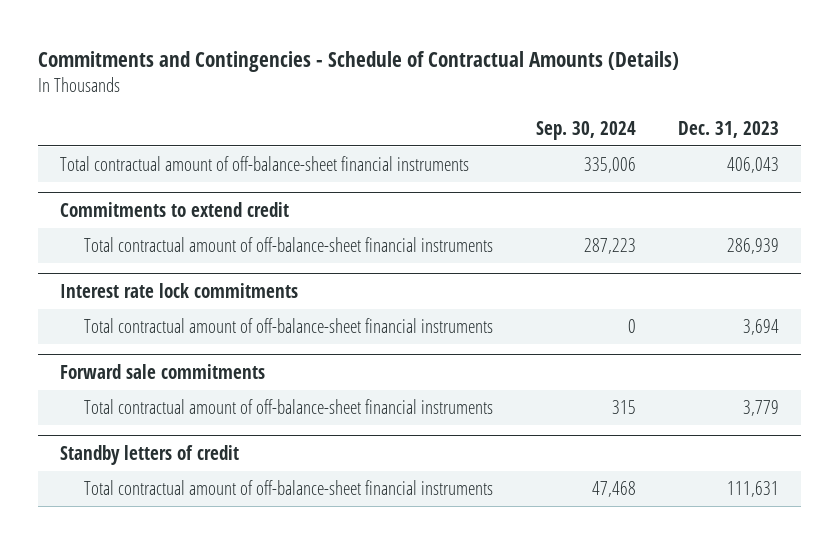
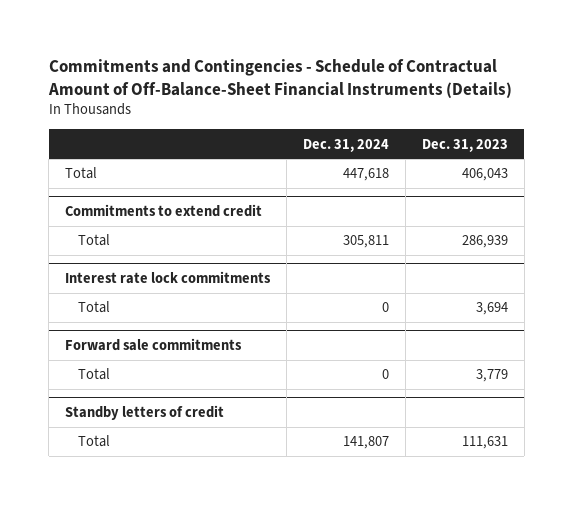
[38,50,680,72] Commitments and Contingencies - Schedule of Contractual Amounts (Details) -> [47,58,512,98] Commitments and Contingencies - Schedule of Contractual Amount of Off-Balance-Sheet Financial Instruments (Details)
[535,120,636,140] Sep. 30, 2024 -> none
none -> [302,138,389,152] Dec. 31, 2024
[59,156,469,172] Total contractual amount of off-balance-sheet financial instruments -> [65,167,98,180] Total
[83,237,493,253] Total contractual amount of off-balance-sheet financial instruments -> [77,234,110,247] Total
[83,318,493,334] Total contractual amount of off-balance-sheet financial instruments -> [77,301,110,314] Total
[83,399,493,415] Total contractual amount of off-balance-sheet financial instruments -> [77,368,110,381] Total
[83,480,493,496] Total contractual amount of off-balance-sheet financial instruments -> [77,435,110,448] Total

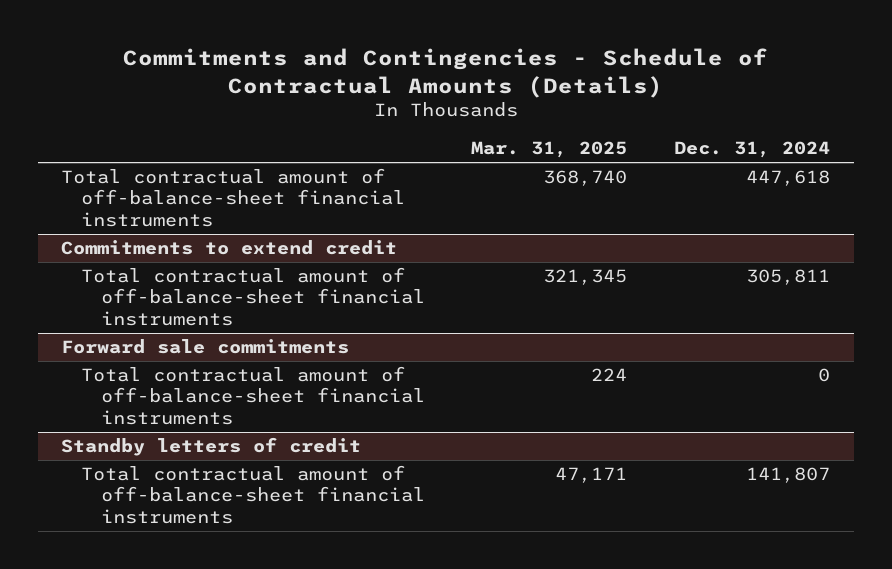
[47,58,512,98] Commitments and Contingencies - Schedule of Contractual Amount of Off-Balance-Sheet Financial Instruments (Details) -> [122,48,768,98] Commitments and Contingencies - Schedule of Contractual Amounts (Details)
[421,138,508,152] Dec. 31, 2023 -> none
none -> [471,141,628,159] Mar. 31, 2025
[65,167,98,180] Total -> [61,168,405,227] Total contractual amount of off-balance-sheet financial instruments
[65,271,272,285] Interest rate lock commitments -> none
[77,301,110,314] Total -> none
[77,234,110,247] Total -> [80,267,425,326] Total contractual amount of off-balance-sheet financial instruments
[77,368,110,381] Total -> [80,366,425,425] Total contractual amount of off-balance-sheet financial instruments
[77,435,110,448] Total -> [80,465,425,524] Total contractual amount of off-balance-sheet financial instruments

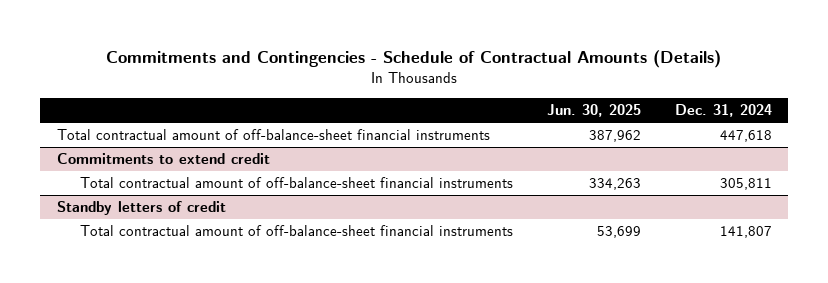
[471,141,628,159] Mar. 31, 2025 -> none
none -> [546,104,641,118] Jun. 30, 2025
[61,339,350,355] Forward sale commitments -> none
[80,366,425,425] Total contractual amount of off-balance-sheet financial instruments -> none

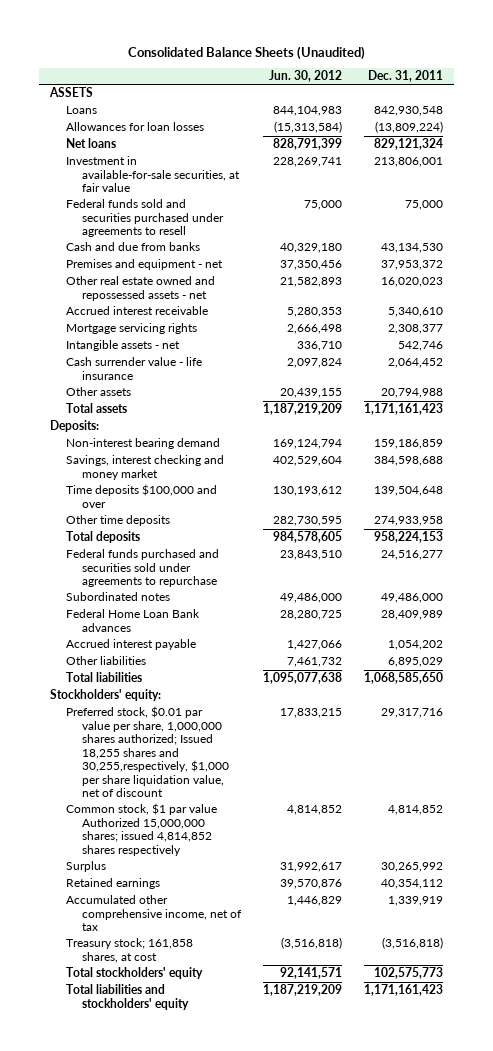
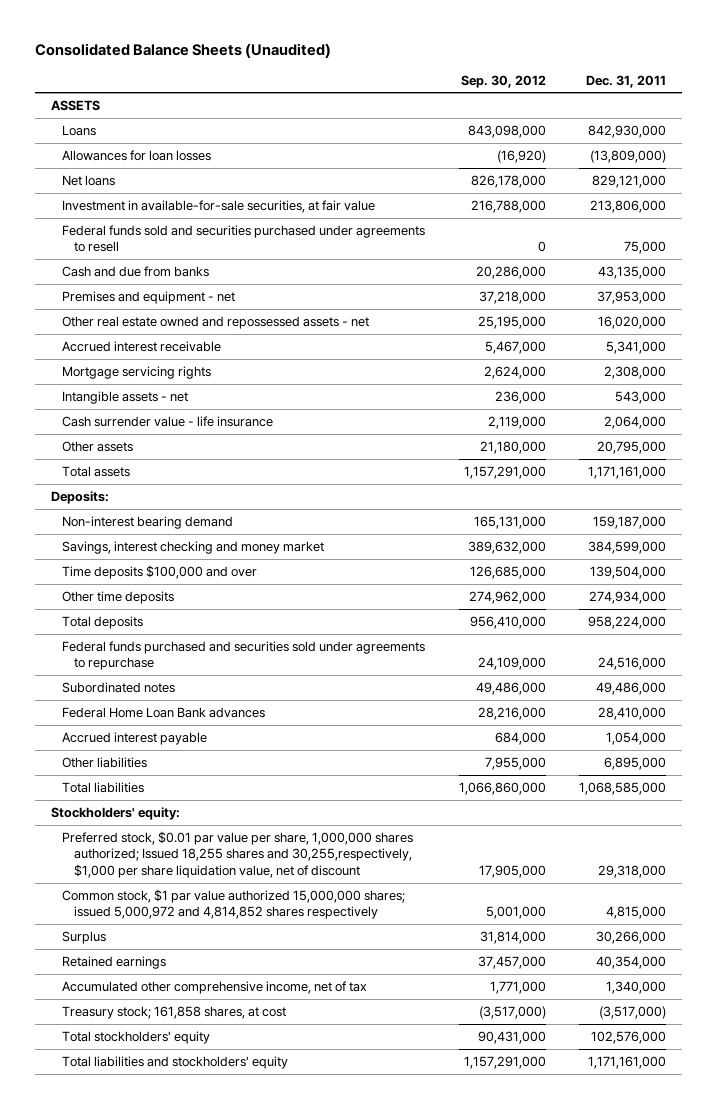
[269,70,343,83] Jun. 30, 2012 -> none
none -> [460,74,546,88] Sep. 30, 2012
[374,106,444,117] 842,930,548 -> [587,125,666,139] 842,930,000
[375,121,444,134] (13,809,224) -> [589,150,666,164] (13,809,000)
[374,138,444,151] 829,121,324 -> [591,175,666,189] 829,121,000
[374,157,444,168] 213,806,001 -> [589,200,666,214] 213,806,000
[381,243,444,254] 43,134,530 -> [597,266,666,280] 43,135,000
[381,260,444,271] 37,953,372 -> [596,291,666,305] 37,953,000
[381,277,444,288] 16,020,023 -> [597,316,666,330] 16,020,000
[388,307,444,318] 5,340,610 -> [605,341,666,355] 5,341,000
[388,324,444,335] 2,308,377 -> [603,366,666,380] 2,308,000
[398,341,444,352] 542,746 -> [614,391,666,405] 543,000
[388,358,444,369] 2,064,452 -> [603,416,666,430] 2,064,000
[381,388,444,399] 20,794,988 -> [596,441,666,455] 20,795,000
[364,403,444,416] 1,171,161,423 -> [587,466,666,480] 1,171,161,000
[374,439,444,450] 159,186,859 -> [592,516,666,530] 159,187,000
[374,456,444,467] 384,598,688 -> [587,541,666,555] 384,599,000
[374,486,444,497] 139,504,648 -> [589,566,666,580] 139,504,000
[374,516,444,527] 274,933,958 -> [588,591,666,605] 274,934,000
[374,531,444,544] 958,224,153 -> [587,616,666,630] 958,224,000
[381,550,444,561] 24,516,277 -> [597,657,666,671] 24,516,000
[381,610,444,621] 28,409,989 -> [597,707,666,721] 28,410,000
[388,640,444,651] 1,054,202 -> [605,732,666,746] 1,054,000
[388,657,444,668] 6,895,029 -> [603,757,666,771] 6,895,000
[364,672,444,685] 1,068,585,650 -> [578,782,666,796] 1,068,585,000
[381,708,444,719] 29,317,716 -> [597,864,666,878] 29,318,000
[66,803,218,856] Common stock, $1 par value Authorized 15,000,000 shares; issued 4,814,852 shares respectively -> [62,889,406,920] Common stock, $1 par value authorized 15,000,000 shares; issued 5,000,972 and 4,814,852 shares respectively
[388,805,444,816] 4,814,852 -> [605,906,666,920] 4,815,000
[381,862,444,873] 30,265,992 -> [595,931,666,945] 30,266,000
[381,879,444,890] 40,354,112 -> [595,956,666,970] 40,354,000
[388,896,444,907] 1,339,919 -> [605,981,666,995] 1,340,000
[382,937,444,950] (3,516,818) -> [598,1006,666,1020] (3,517,000)
[374,967,444,980] 102,575,773 -> [590,1031,666,1045] 102,576,000
[364,984,444,997] 1,171,161,423 -> [587,1056,666,1070] 1,171,161,000

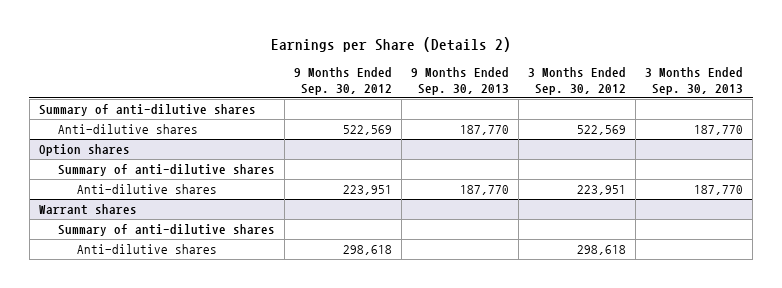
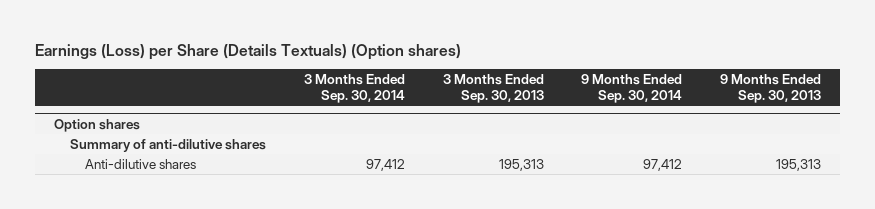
[270,37,511,53] Earnings per Share (Details 2) -> [35,43,462,60] Earnings (Loss) per Share (Details Textuals) (Option shares)
[293,67,392,95] 9 Months Ended Sep. 30, 2012 -> none
[528,67,627,95] 3 Months Ended Sep. 30, 2012 -> none
none -> [303,74,405,103] 3 Months Ended Sep. 30, 2014
none -> [581,74,683,103] 9 Months Ended Sep. 30, 2014
[38,104,256,117] Summary of anti-dilutive shares -> none
[57,124,198,135] Anti-dilutive shares -> none
[38,204,137,216] Warrant shares -> none
[57,224,275,237] Summary of anti-dilutive shares -> none
[76,244,217,255] Anti-dilutive shares -> none
[459,185,509,196] 187,770 -> [776,158,822,171] 195,313
[694,185,744,196] 187,770 -> [498,158,544,171] 195,313

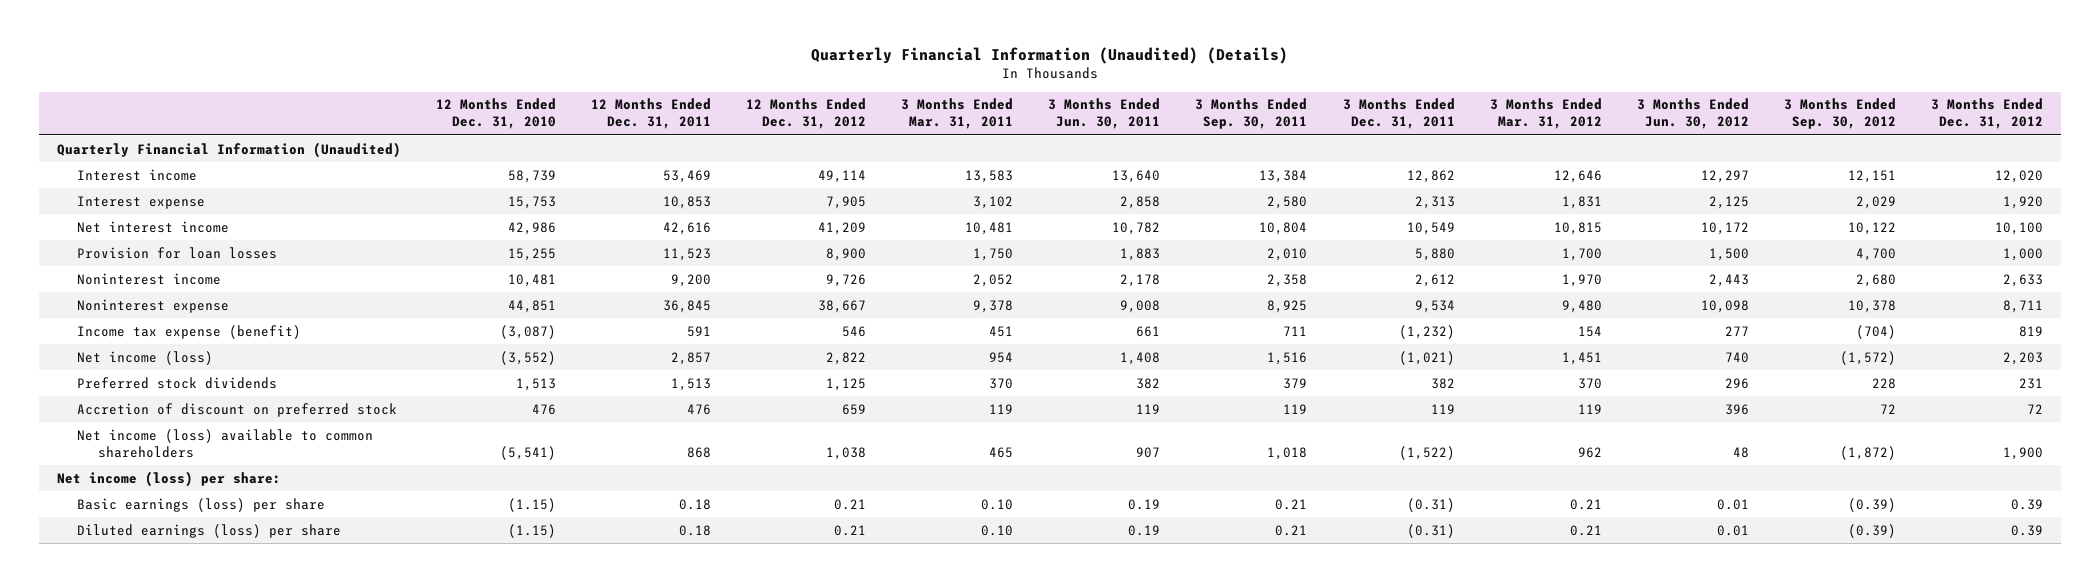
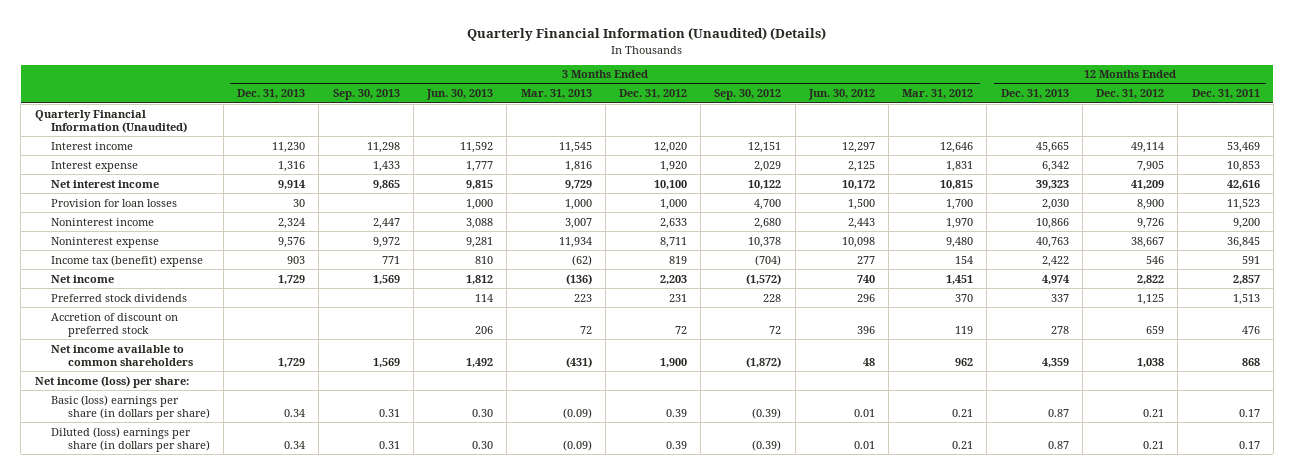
[435,98,556,130] 12 Months Ended Dec. 31, 2010 -> none
[901,98,1014,130] 3 Months Ended Mar. 31, 2011 -> none
[1048,98,1161,130] 3 Months Ended Jun. 30, 2011 -> none
[1195,98,1308,130] 3 Months Ended Sep. 30, 2011 -> none
[1342,98,1455,130] 3 Months Ended Dec. 31, 2011 -> none
none -> [237,89,306,100] Dec. 31, 2013
none -> [332,89,400,101] Sep. 30, 2013
none -> [426,89,494,101] Jun. 30, 2013
none -> [520,89,592,100] Mar. 31, 2013
none -> [1000,89,1069,100] Dec. 31, 2013
[77,324,302,339] Income tax expense (benefit) -> [51,254,204,267] Income tax (benefit) expense
[77,350,214,365] Net income (loss) -> [51,274,115,283] Net income
[77,428,374,458] Net income (loss) available to common shareholders -> [51,344,193,366] Net income available to common shareholders
[77,497,326,512] Basic earnings (loss) per share -> [51,394,210,420] Basic (loss) earnings per share (in dollars per share)
[679,498,712,510] 0.18 -> [1238,408,1260,417] 0.17
[77,523,342,538] Diluted earnings (loss) per share -> [51,426,210,452] Diluted (loss) earnings per share (in dollars per share)
[679,524,712,536] 0.18 -> [1238,440,1260,449] 0.17

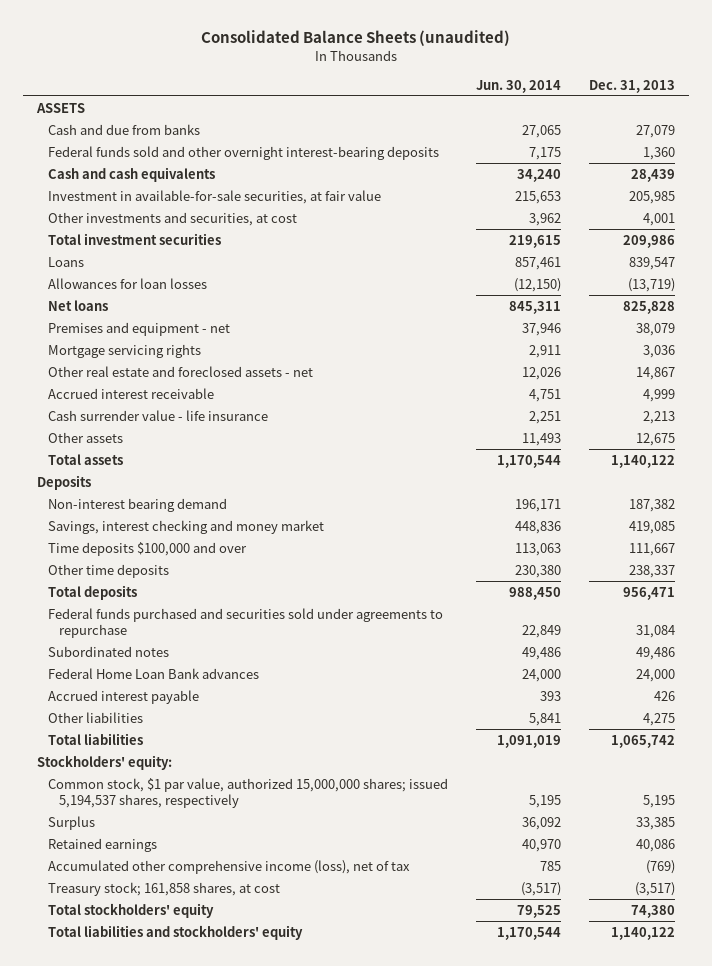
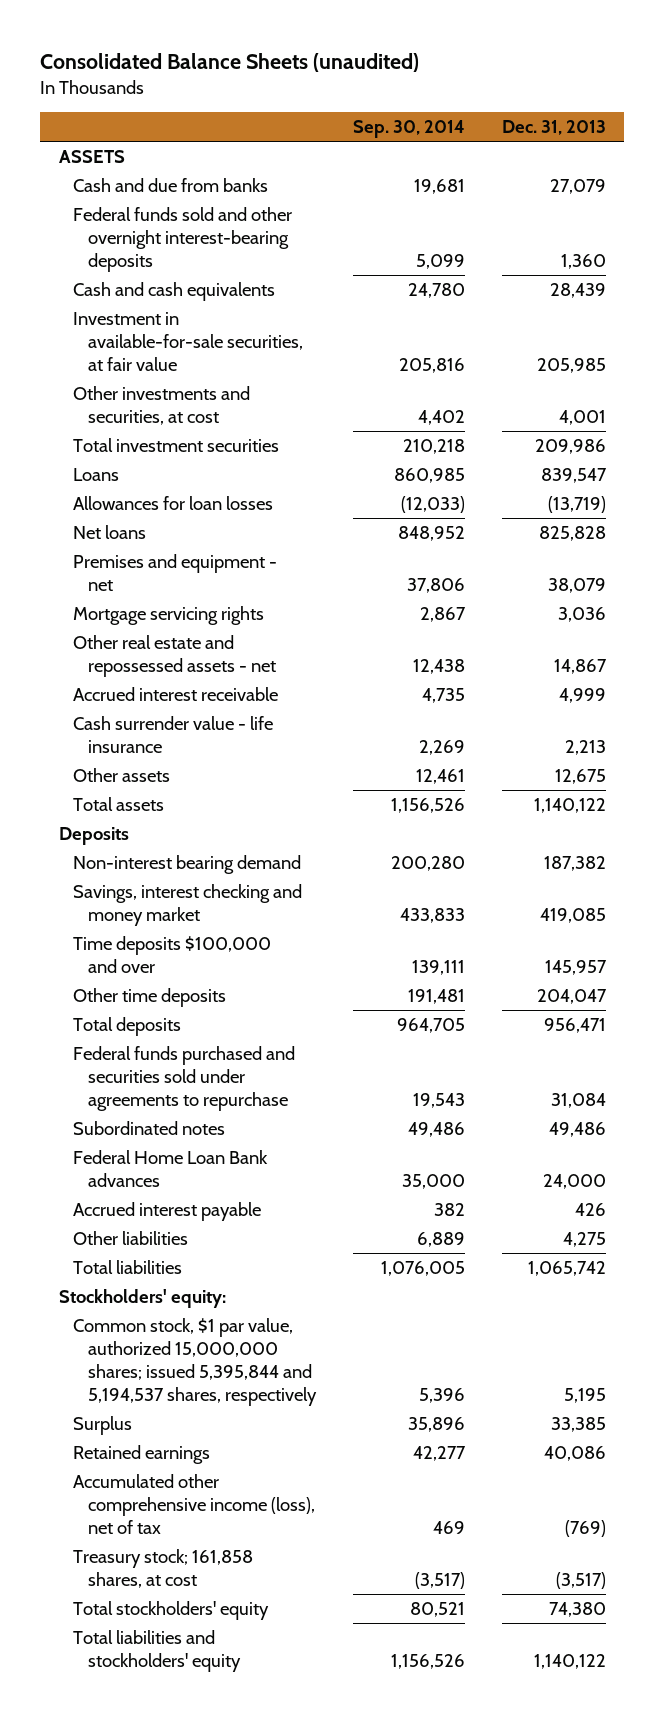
[476,79,562,93] Jun. 30, 2014 -> none
none -> [352,120,465,139] Sep. 30, 2014
[47,365,313,377] Other real estate and foreclosed assets - net -> [73,634,276,677] Other real estate and repossessed assets - net
[629,542,676,556] 111,667 -> [544,959,607,975] 145,957
[629,564,676,578] 238,337 -> [536,988,607,1004] 204,047
[47,777,448,808] Common stock, $1 par value, authorized 15,000,000 shares; issued 5,194,537 shares, respectively -> [73,1317,317,1407] Common stock, $1 par value, authorized 15,000,000 shares; issued 5,395,844 and 5,194,537 shares, respectively

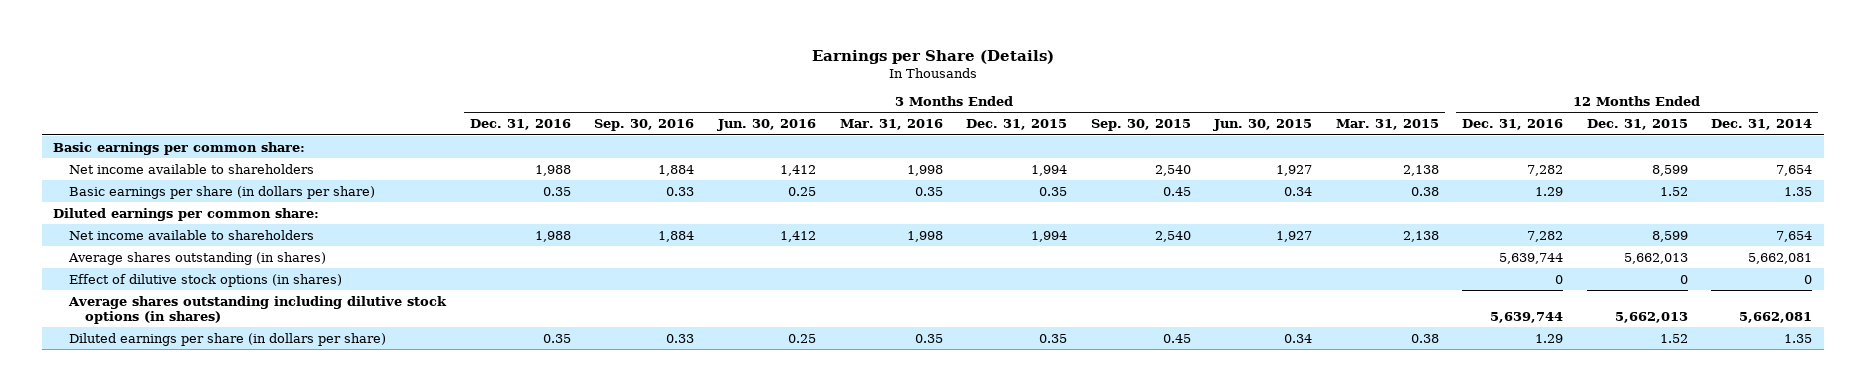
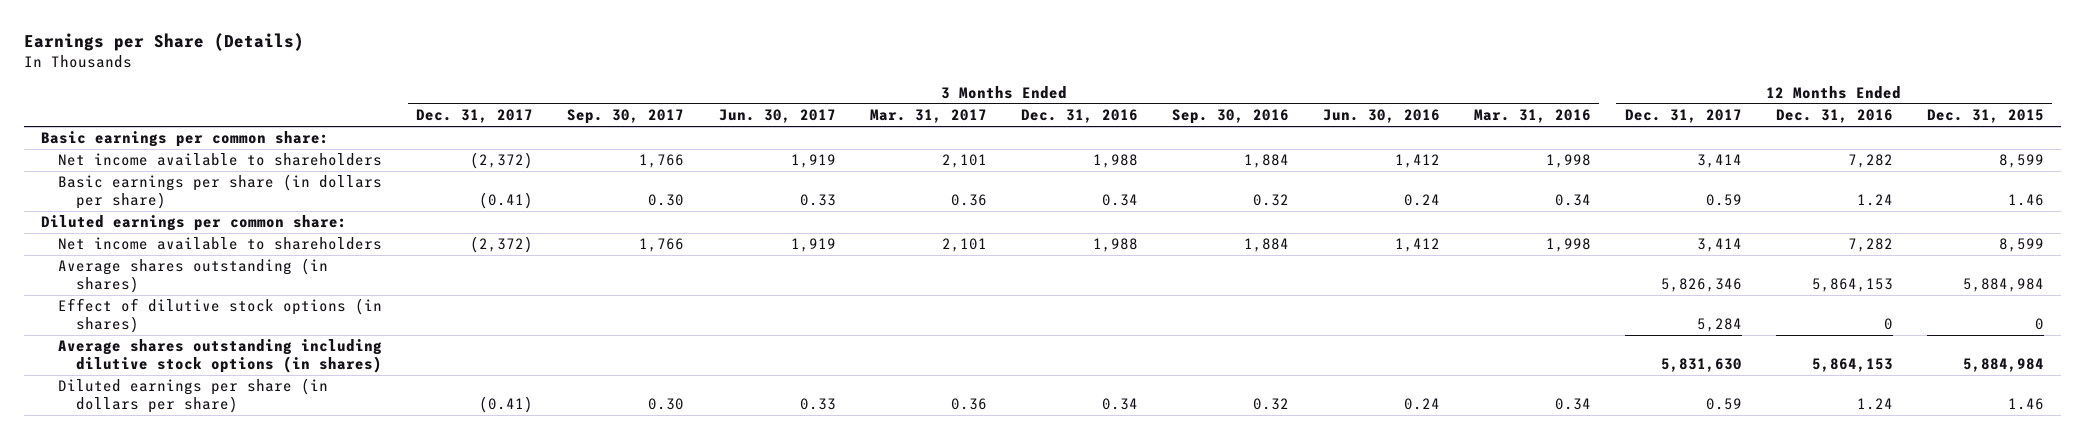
[966,119,1068,131] Dec. 31, 2015 -> none
[1090,119,1191,132] Sep. 30, 2015 -> none
[1213,119,1313,132] Jun. 30, 2015 -> none
[1335,119,1439,131] Mar. 31, 2015 -> none
[1711,119,1813,131] Dec. 31, 2014 -> none
none -> [416,109,534,124] Dec. 31, 2017
none -> [567,109,685,125] Sep. 30, 2017
none -> [718,109,836,124] Jun. 30, 2017
none -> [869,109,987,124] Mar. 31, 2017
none -> [1624,109,1742,124] Dec. 31, 2017
[542,186,571,196] 0.35 -> [1101,194,1138,207] 0.34
[666,186,695,196] 0.33 -> [1252,194,1289,207] 0.32
[788,186,817,196] 0.25 -> [1403,194,1440,207] 0.24
[914,186,943,196] 0.35 -> [1554,194,1591,207] 0.34
[1535,186,1564,196] 1.29 -> [1856,194,1893,207] 1.24
[1659,186,1688,196] 1.52 -> [2007,194,2044,207] 1.46
[1499,252,1564,264] 5,639,744 -> [1811,278,1893,293] 5,864,153
[1623,252,1688,264] 5,662,013 -> [1962,278,2044,293] 5,884,984
[1490,311,1564,323] 5,639,744 -> [1811,358,1893,373] 5,864,153
[1614,311,1688,323] 5,662,013 -> [1962,358,2044,373] 5,884,984
[542,333,571,343] 0.35 -> [1101,398,1138,411] 0.34
[666,333,695,343] 0.33 -> [1252,398,1289,411] 0.32
[788,333,817,343] 0.25 -> [1403,398,1440,411] 0.24
[914,333,943,343] 0.35 -> [1554,398,1591,411] 0.34
[1535,333,1564,343] 1.29 -> [1856,398,1893,411] 1.24
[1659,333,1688,343] 1.52 -> [2007,398,2044,411] 1.46

